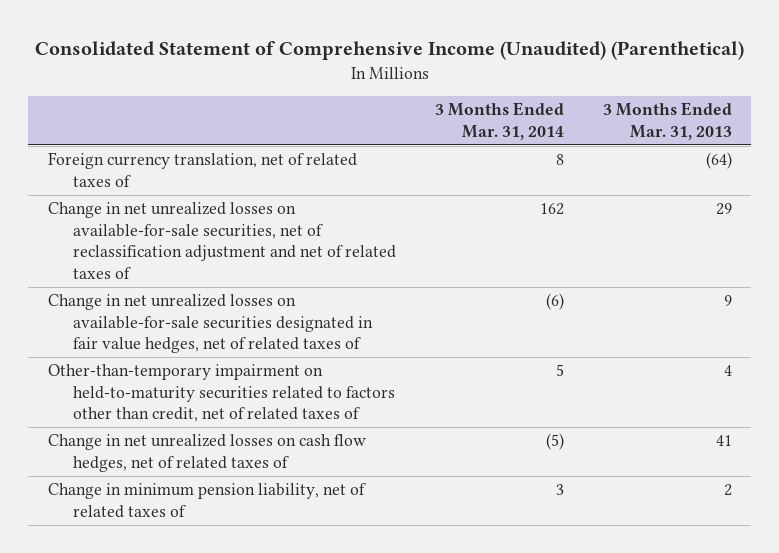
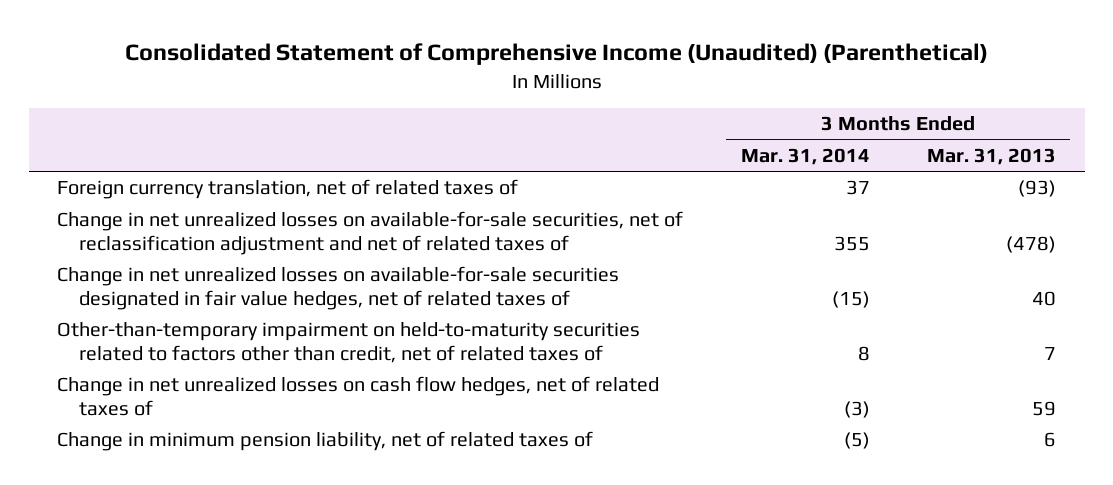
[555,154,564,166] 8 -> [845,180,870,196] 37
[705,152,732,170] (64) -> [1017,180,1056,198] (93)
[539,203,564,216] 162 -> [833,236,870,252] 355
[715,203,732,216] 29 -> [1005,236,1056,254] (478)
[545,293,564,311] (6) -> [831,291,870,309] (15)
[723,295,732,307] 9 -> [1031,291,1056,307] 40
[555,364,564,377] 5 -> [857,346,870,362] 8
[723,365,732,377] 4 -> [1043,347,1056,361] 7
[545,433,564,451] (5) -> [843,401,870,419] (3)
[715,435,732,447] 41 -> [1031,401,1056,417] 59
[555,484,564,496] 3 -> [843,432,870,450] (5)
[723,484,732,497] 2 -> [1043,432,1056,448] 6

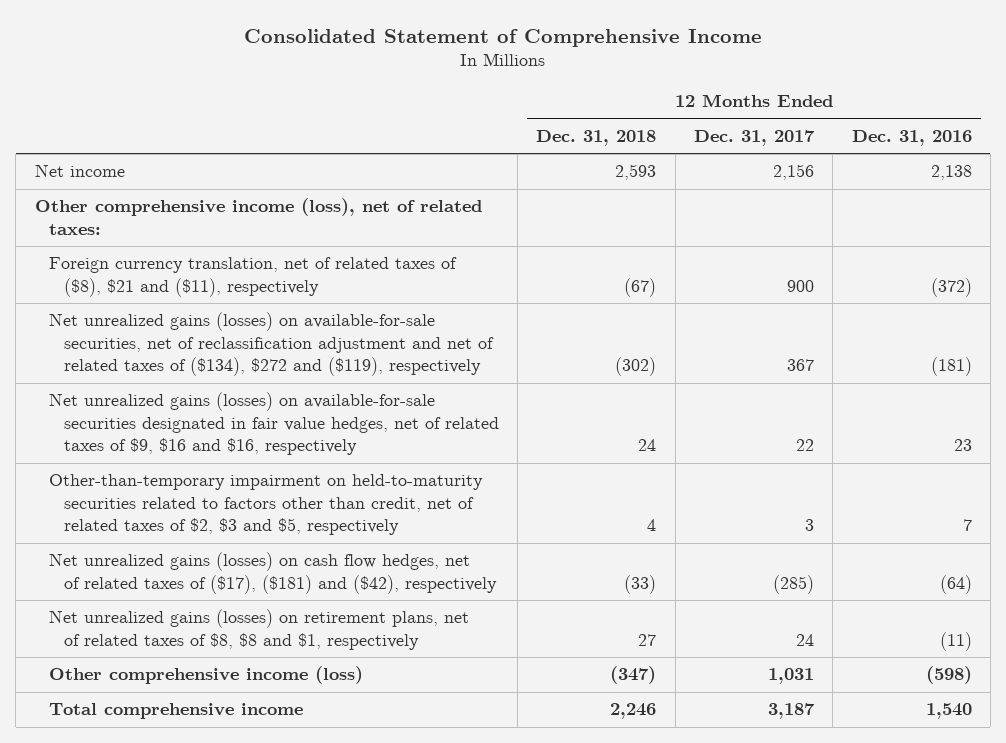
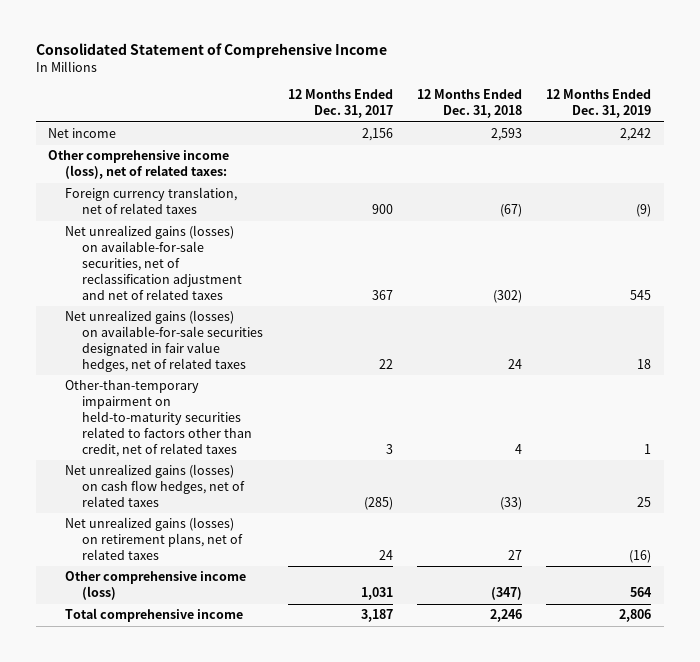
[851,129,972,146] Dec. 31, 2016 -> none
none -> [546,89,652,119] 12 Months Ended Dec. 31, 2019
[49,257,458,297] Foreign currency translation, net of related taxes of ($8), $21 and ($11), respectively -> [65,187,238,215] Foreign currency translation, net of related taxes
[49,312,494,377] Net unrealized gains (losses) on available-for-sale securities, net of reclassification adjustment and net of related taxes of ($134), $272 and ($119), respectively -> [65,225,243,300] Net unrealized gains (losses) on available-for-sale securities, net of reclassification adjustment and net of related taxes
[49,392,499,456] Net unrealized gains (losses) on available-for-sale securities designated in fair value hedges, net of related taxes of $9, $16 and $16, respectively -> [65,310,264,372] Net unrealized gains (losses) on available-for-sale securities designated in fair value hedges, net of related taxes
[49,474,484,536] Other-than-temporary impairment on held-to-maturity securities related to factors other than credit, net of related taxes of $2, $3 and $5, respectively -> [65,380,253,457] Other-than-temporary impairment on held-to-maturity securities related to factors other than credit, net of related taxes
[49,552,497,594] Net unrealized gains (losses) on cash flow hedges, net of related taxes of ($17), ($181) and ($42), respectively -> [65,464,246,508] Net unrealized gains (losses) on cash flow hedges, net of related taxes
[49,609,470,650] Net unrealized gains (losses) on retirement plans, net of related taxes of $8, $8 and $1, respectively -> [65,517,244,561] Net unrealized gains (losses) on retirement plans, net of related taxes

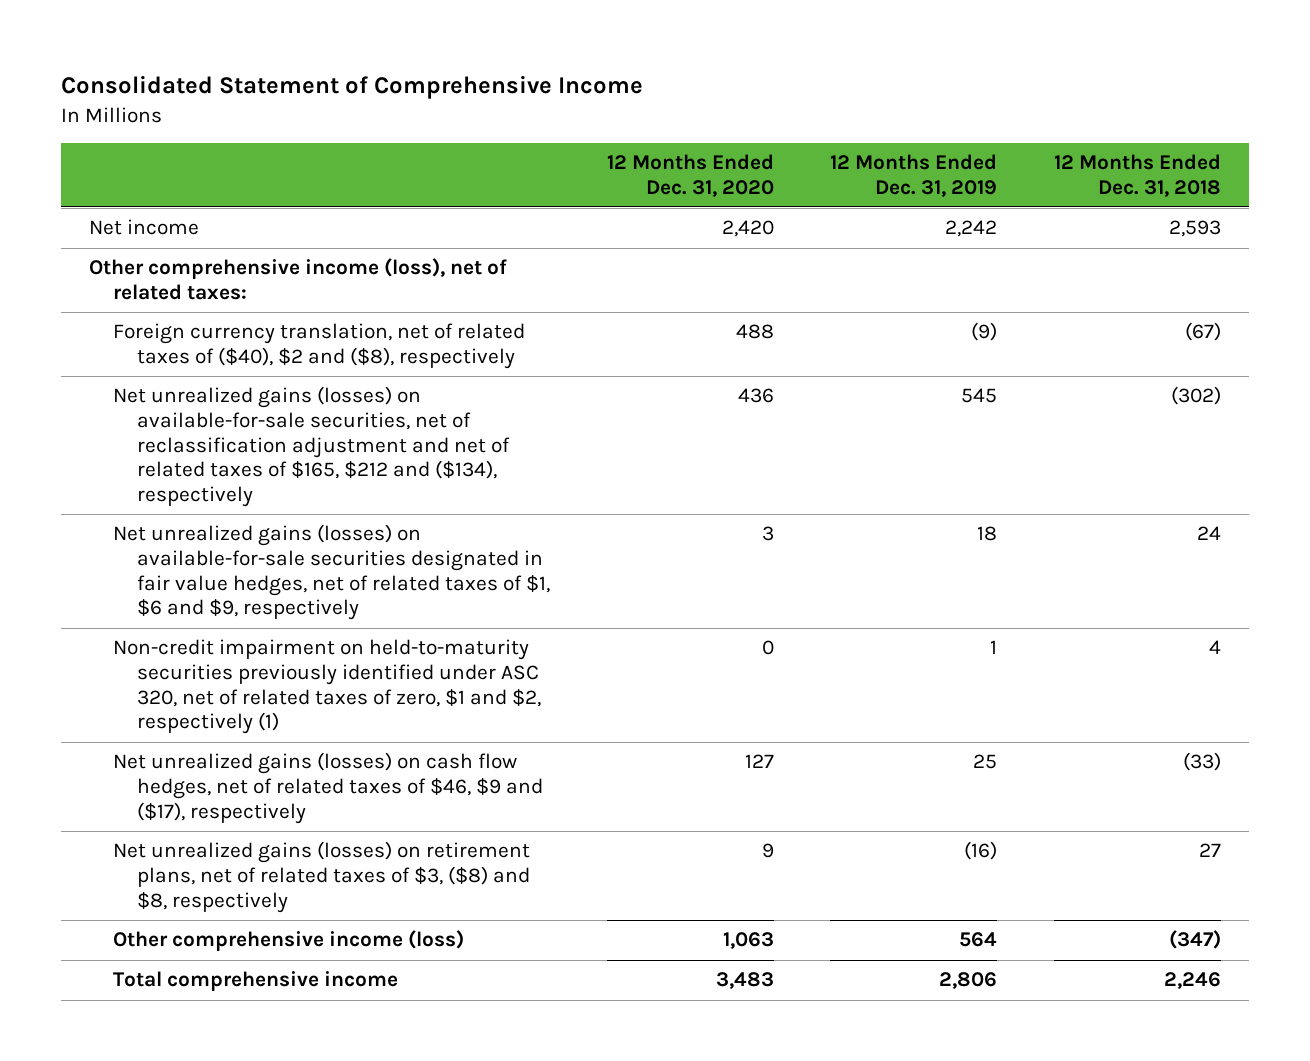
[287,89,393,119] 12 Months Ended Dec. 31, 2017 -> none
none -> [606,154,774,197] 12 Months Ended Dec. 31, 2020
[65,187,238,215] Foreign currency translation, net of related taxes -> [113,323,526,370] Foreign currency translation, net of related taxes of ($40), $2 and ($8), respectively
[65,225,243,300] Net unrealized gains (losses) on available-for-sale securities, net of reclassification adjustment and net of related taxes -> [113,386,511,508] Net unrealized gains (losses) on available-for-sale securities, net of reclassification adjustment and net of related taxes of $165, $212 and ($134), respectively
[65,310,264,372] Net unrealized gains (losses) on available-for-sale securities designated in fair value hedges, net of related taxes -> [113,524,551,621] Net unrealized gains (losses) on available-for-sale securities designated in fair value hedges, net of related taxes of $1, $6 and $9, respectively
[65,380,253,457] Other-than-temporary impairment on held-to-maturity securities related to factors other than credit, net of related taxes -> [113,639,542,735] Non-credit impairment on held-to-maturity securities previously identified under ASC 320, net of related taxes of zero, $1 and $2, respectively (1)
[65,464,246,508] Net unrealized gains (losses) on cash flow hedges, net of related taxes -> [113,752,544,824] Net unrealized gains (losses) on cash flow hedges, net of related taxes of $46, $9 and ($17), respectively
[65,517,244,561] Net unrealized gains (losses) on retirement plans, net of related taxes -> [113,841,531,913] Net unrealized gains (losses) on retirement plans, net of related taxes of $3, ($8) and $8, respectively

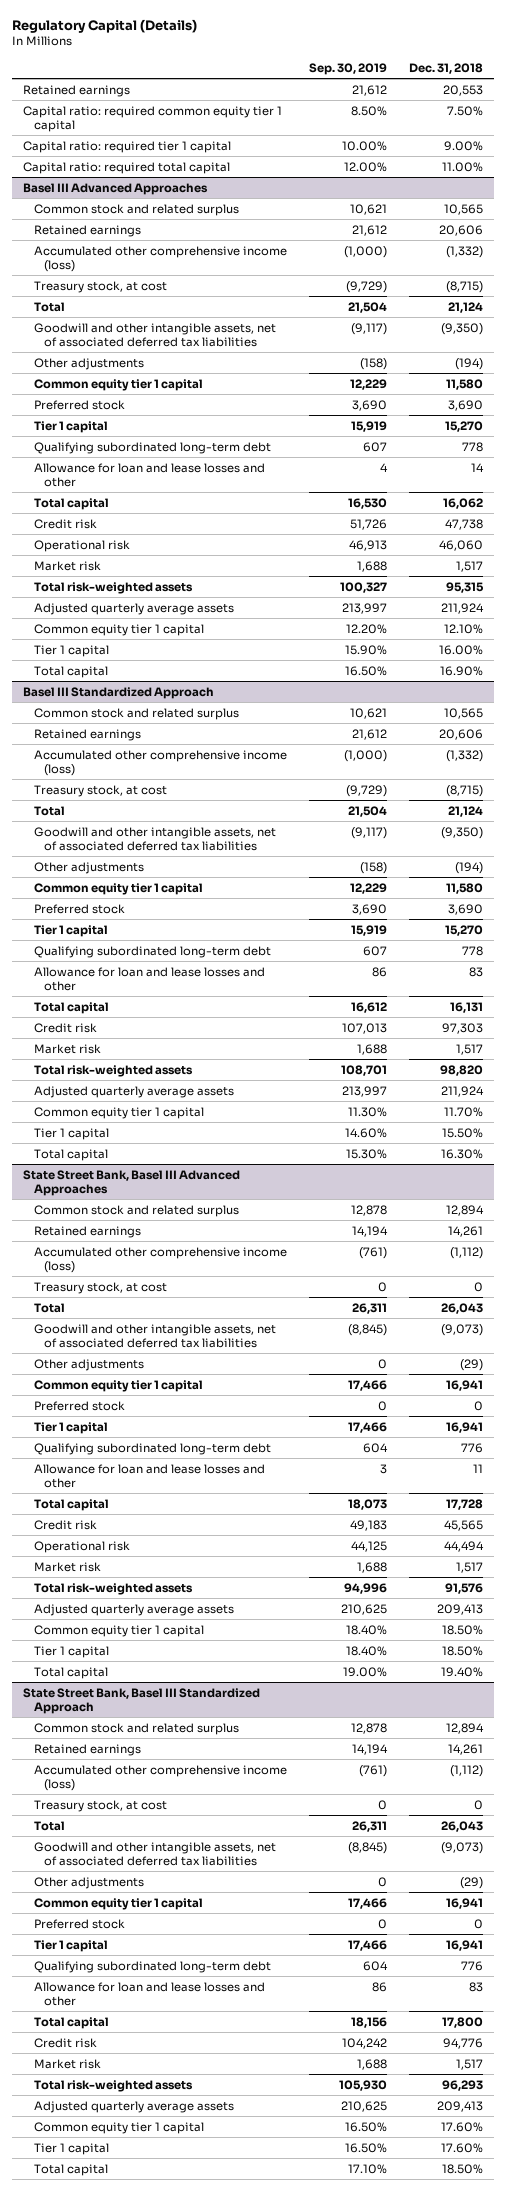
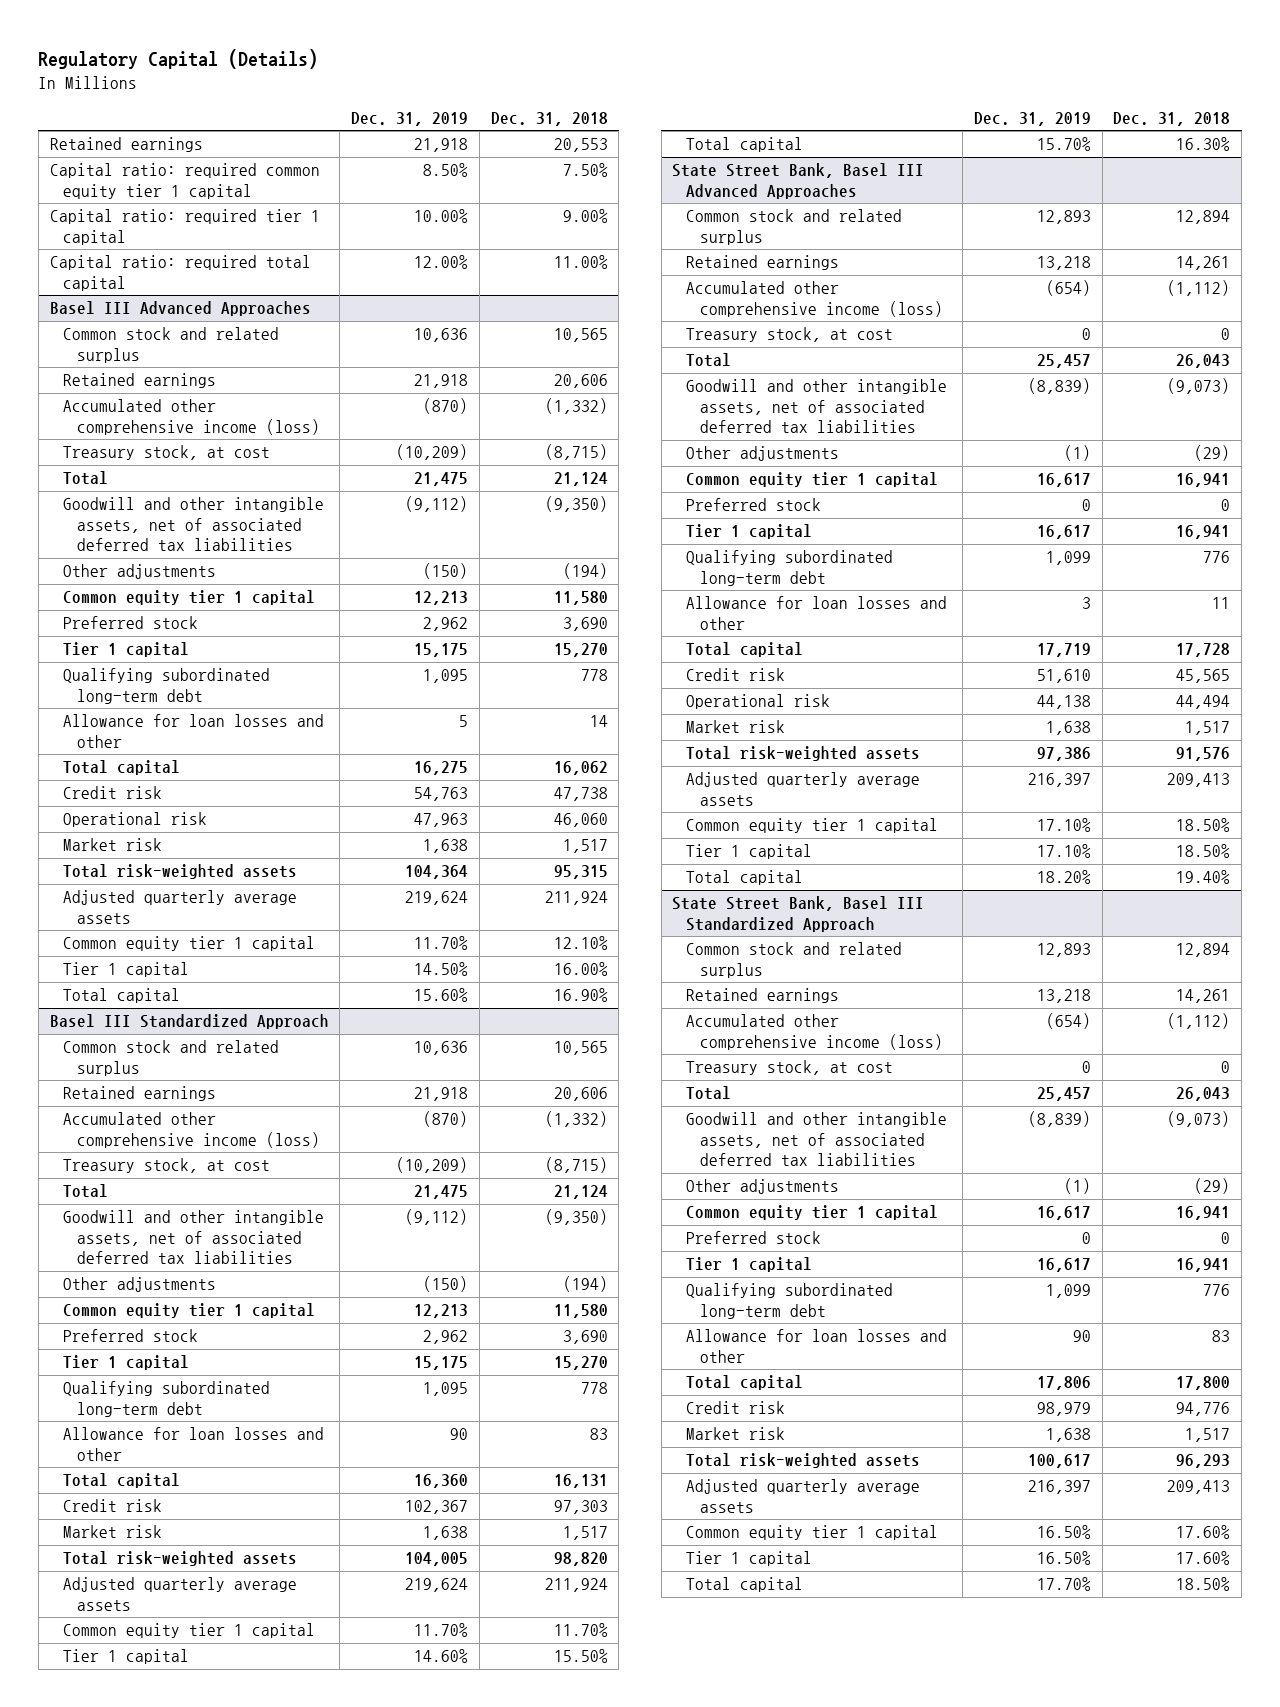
[308,62,387,75] Sep. 30, 2019 -> none
none -> [351,111,469,126] Dec. 31, 2019
[33,462,265,487] Allowance for loan and lease losses and other -> [63,714,325,748] Allowance for loan losses and other
[33,966,265,991] Allowance for loan and lease losses and other -> [63,1427,325,1461] Allowance for loan losses and other
[33,1463,265,1488] Allowance for loan and lease losses and other -> [686,596,948,630] Allowance for loan losses and other
[33,1981,265,2006] Allowance for loan and lease losses and other -> [686,1329,948,1363] Allowance for loan losses and other

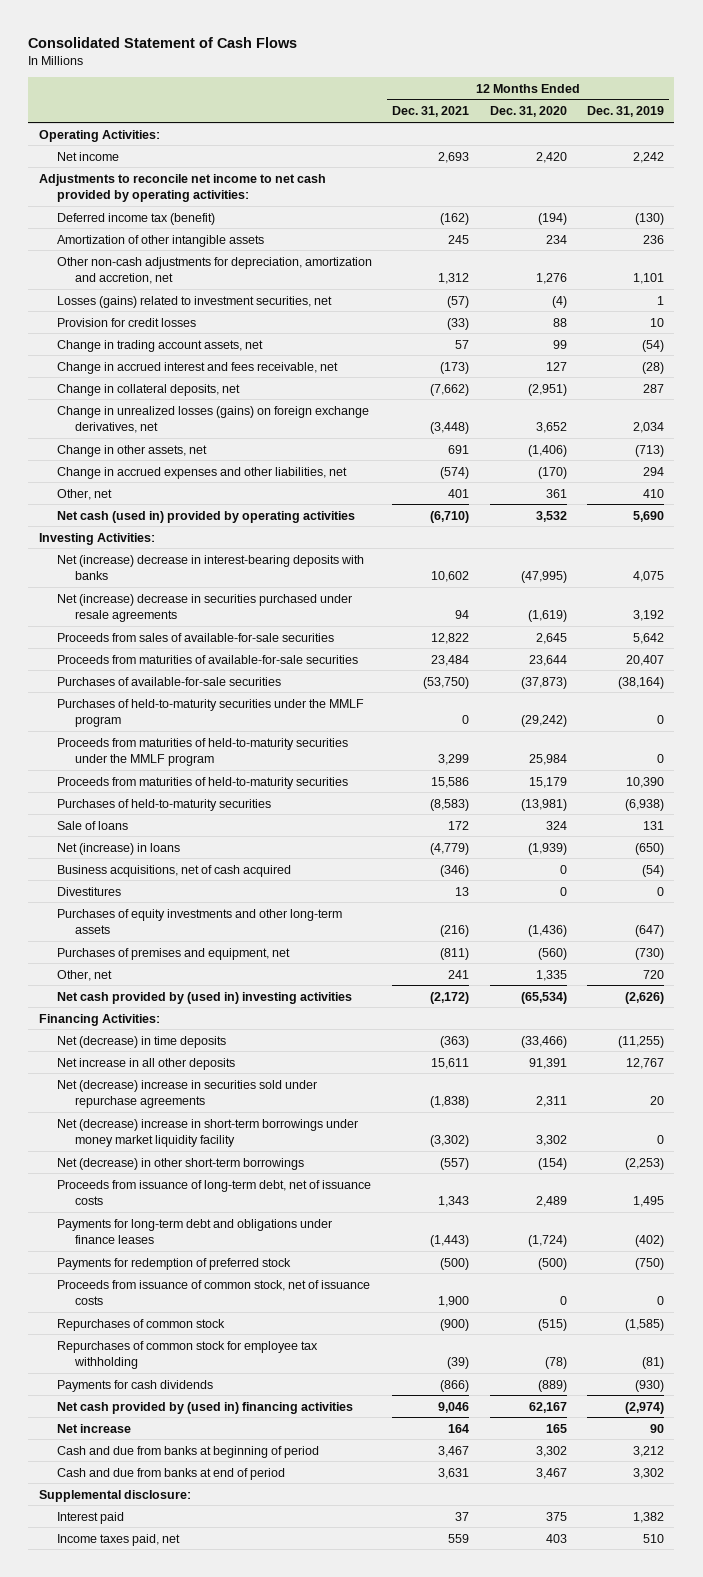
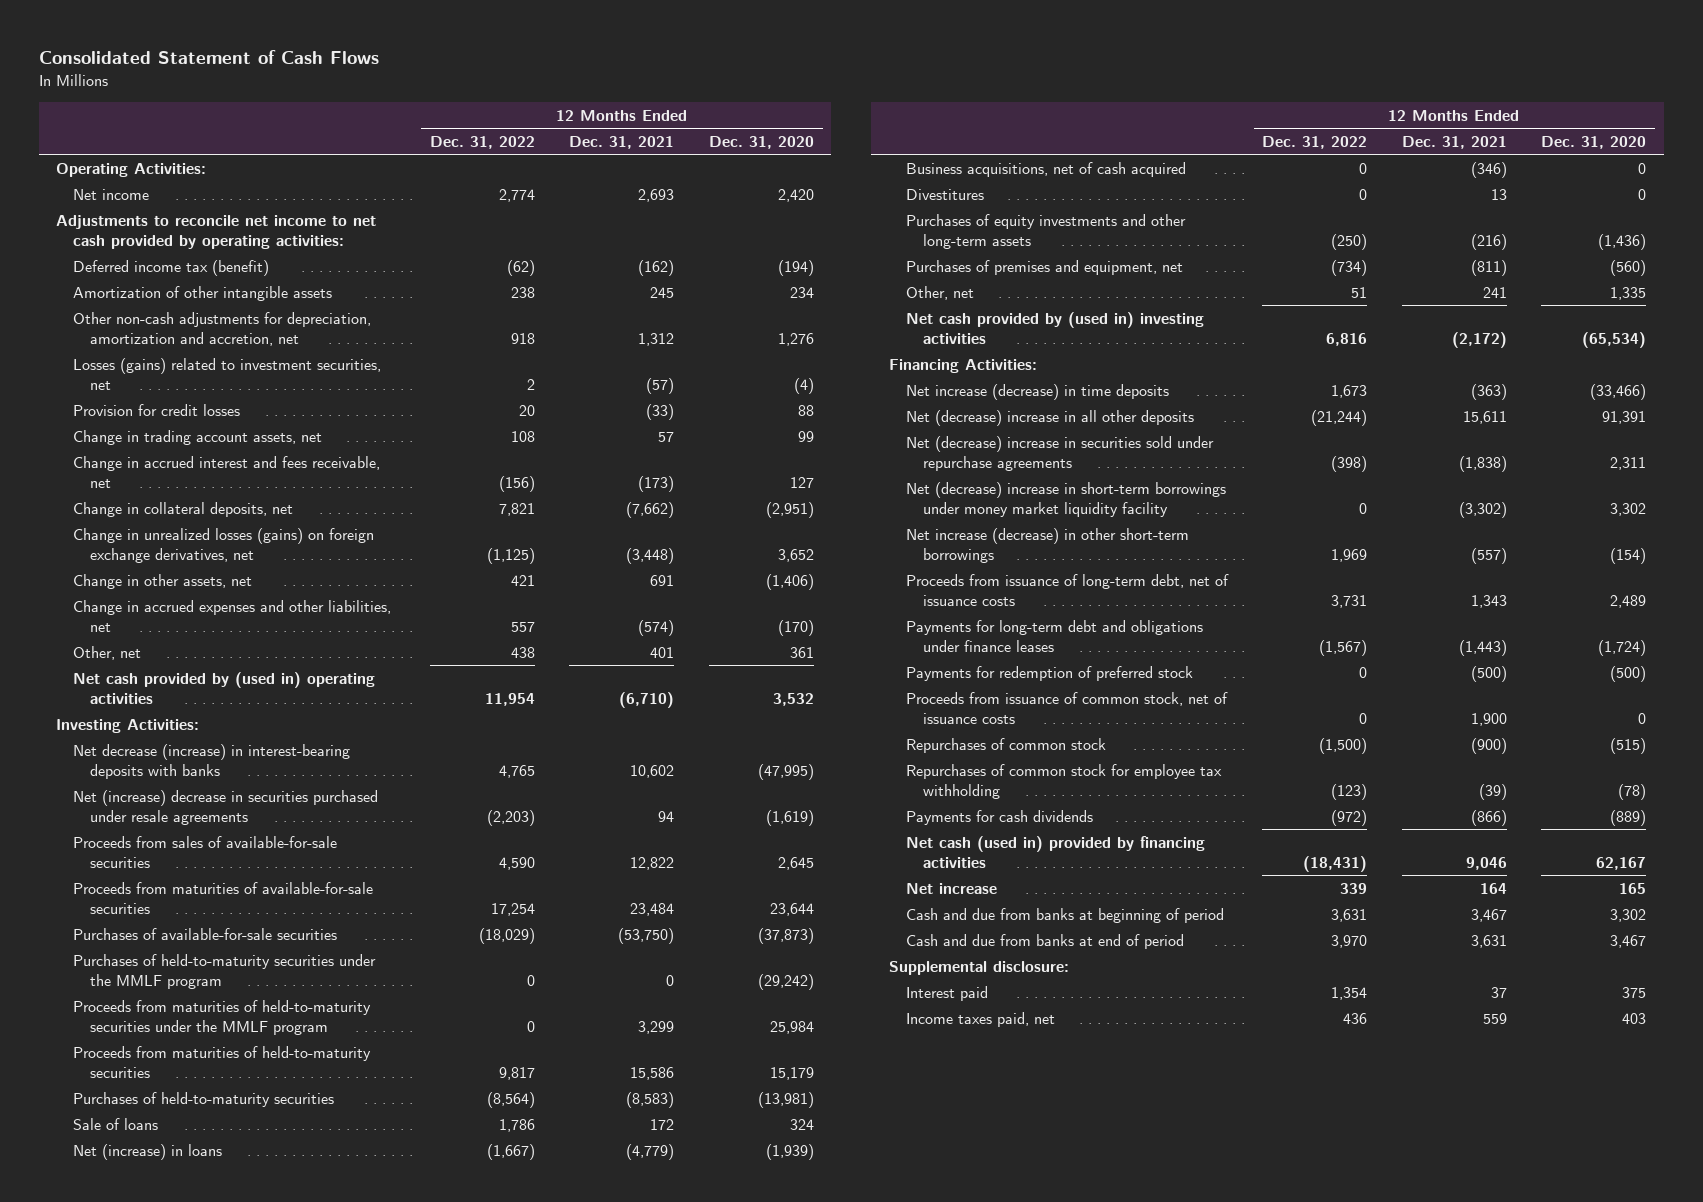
[587,106,665,118] Dec. 31, 2019 -> none
none -> [429,135,535,149] Dec. 31, 2022
[56,510,355,523] Net cash (used in) provided by operating activities -> [73,671,376,704] Net cash provided by (used in) operating activities
[56,554,364,580] Net (increase) decrease in interest-bearing deposits with banks -> [73,743,351,779] Net decrease (increase) in interest-bearing deposits with banks
[56,1035,226,1048] Net (decrease) in time deposits -> [905,383,1169,400] Net increase (decrease) in time deposits
[56,1057,235,1070] Net increase in all other deposits -> [905,409,1194,426] Net (decrease) increase in all other deposits
[56,1157,304,1170] Net (decrease) in other short-term borrowings -> [905,527,1189,563] Net increase (decrease) in other short-term borrowings
[56,1401,353,1414] Net cash provided by (used in) financing activities -> [905,835,1205,868] Net cash (used in) provided by financing activities

